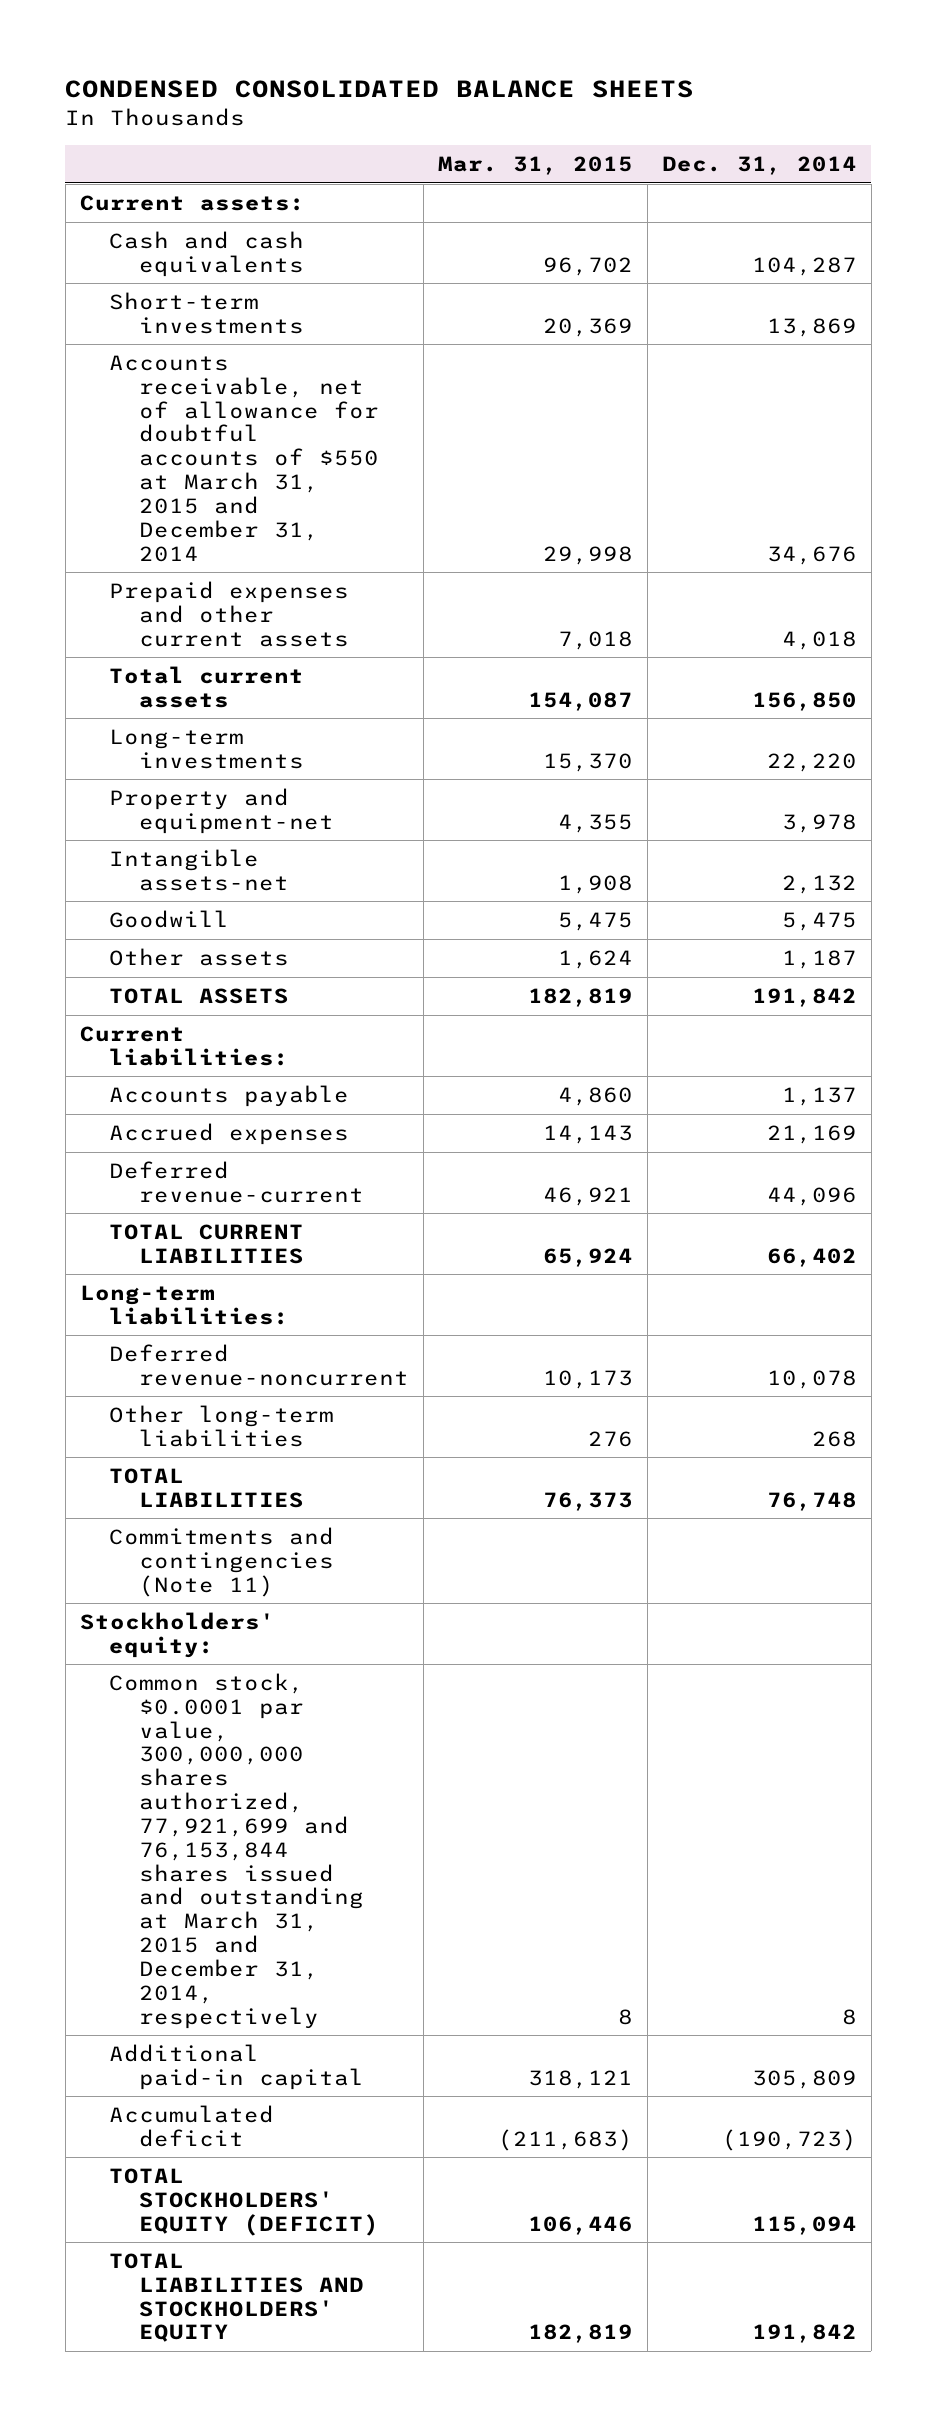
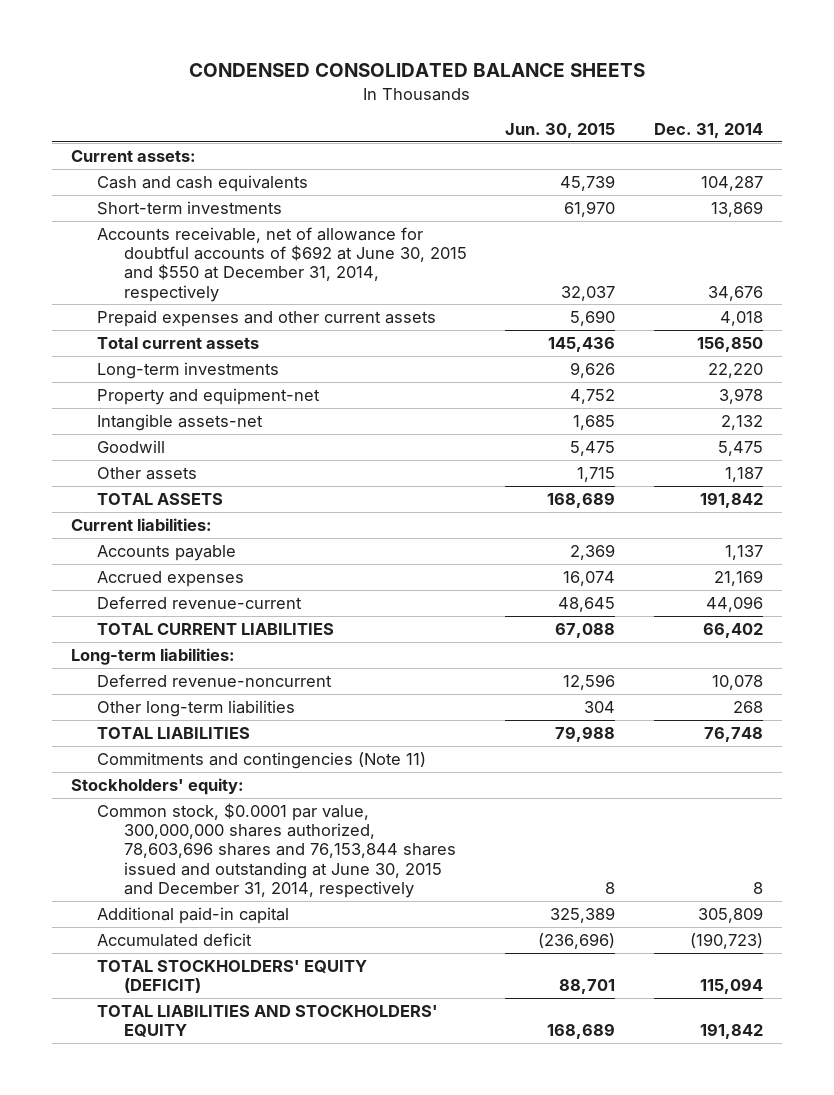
[437,156,633,176] Mar. 31, 2015 -> none
none -> [505,123,616,139] Jun. 30, 2015
[109,354,379,562] Accounts receivable, net of allowance for doubtful accounts of $550 at March 31, 2015 and December 31, 2014 -> [97,226,467,302] Accounts receivable, net of allowance for doubtful accounts of $692 at June 30, 2015 and $550 at December 31, 2014, respectively
[109,1672,364,2029] Common stock, $0.0001 par value, 300,000,000 shares authorized, 77,921,699 and 76,153,844 shares issued and outstanding at March 31, 2015 and December 31, 2014, respectively -> [97,802,456,898] Common stock, $0.0001 par value, 300,000,000 shares authorized, 78,603,696 shares and 76,153,844 shares issued and outstanding at June 30, 2015 and December 31, 2014, respectively

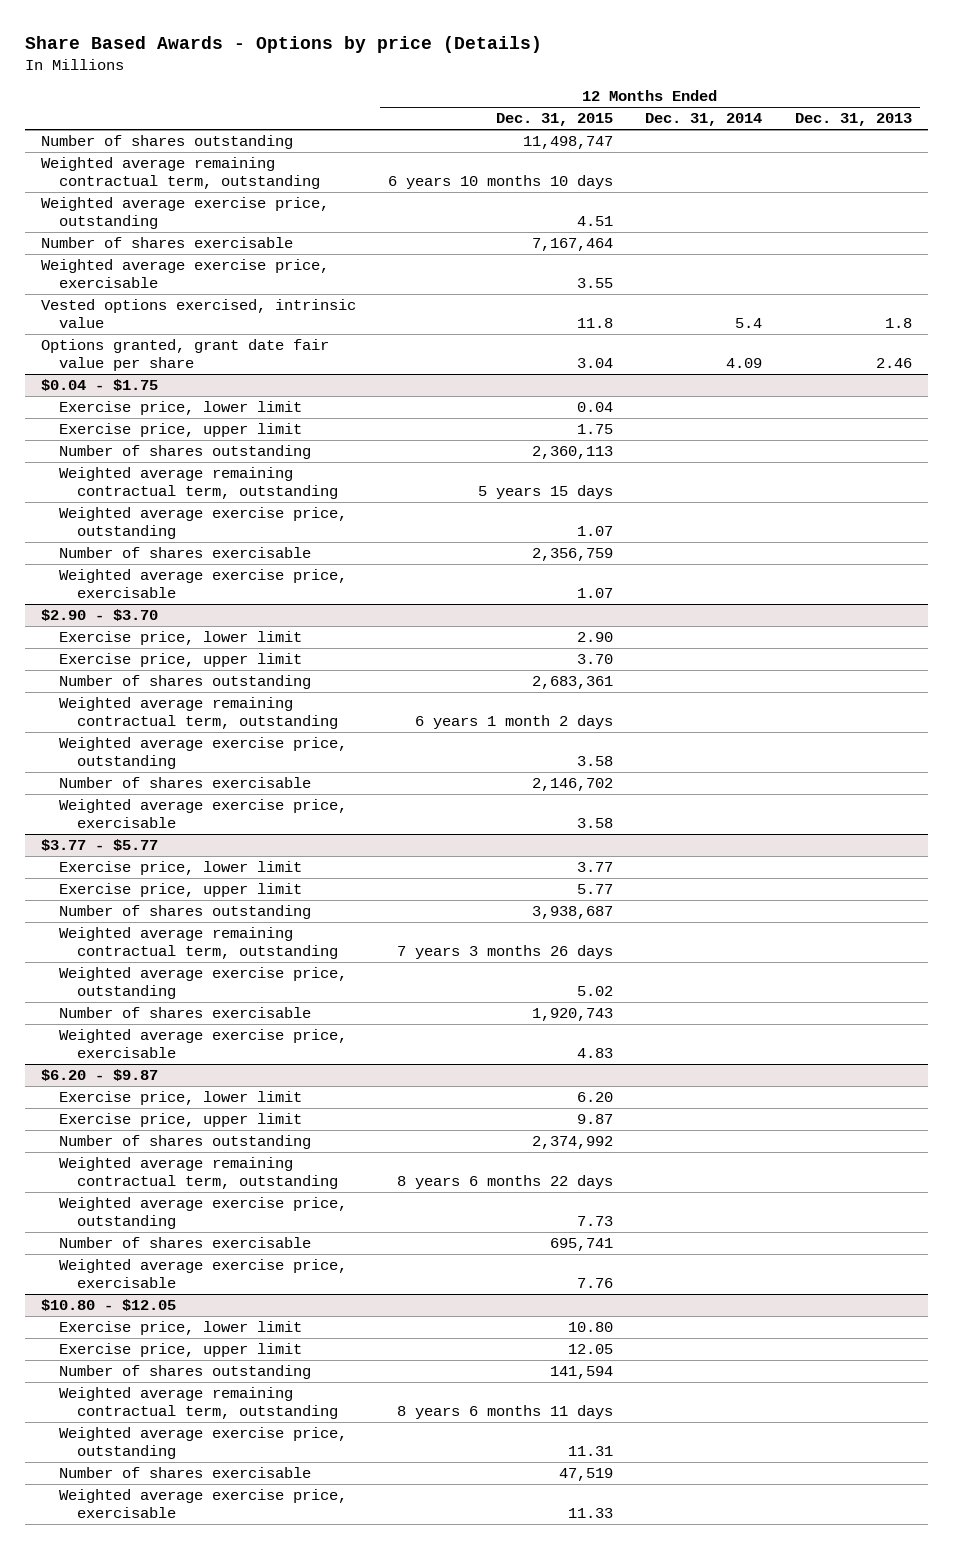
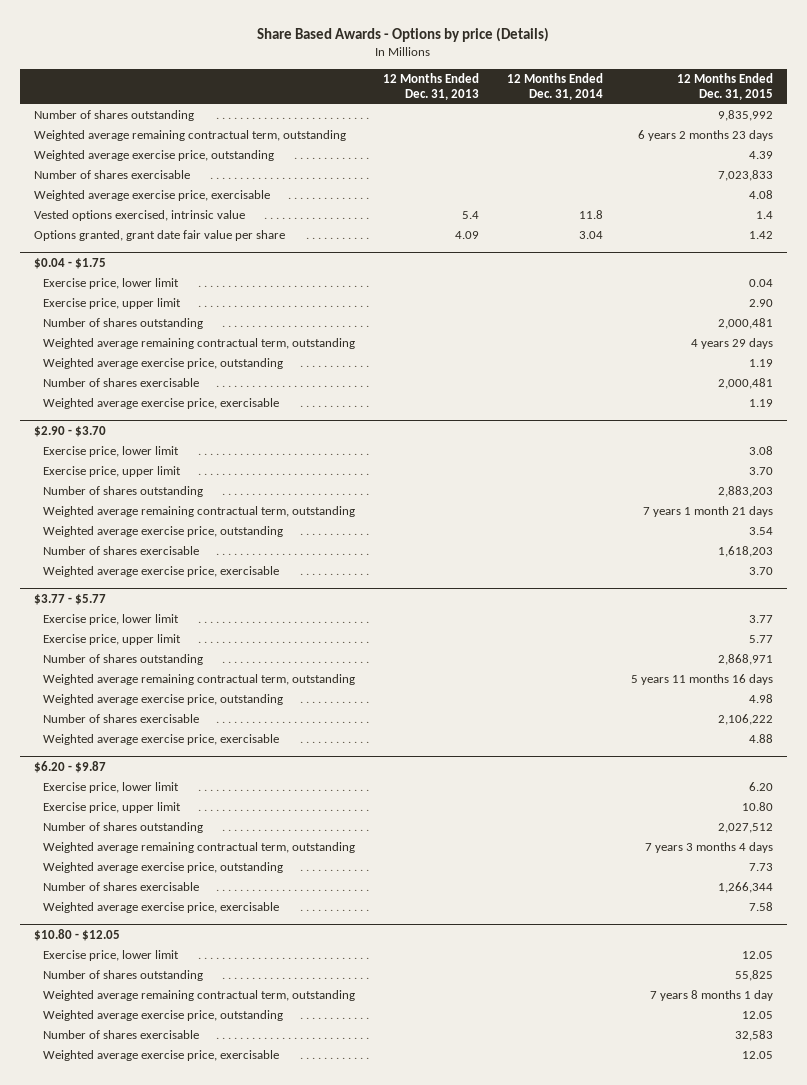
[523,136,614,150] 11,498,747 -> [717,110,773,122] 9,835,992
[388,174,614,189] 6 years 10 months 10 days -> [637,130,773,142] 6 years 2 months 23 days
[577,215,614,226] 4.51 -> [748,151,773,160] 4.39
[532,238,614,252] 7,167,464 -> [717,170,773,182] 7,023,833
[577,277,614,288] 3.55 -> [748,190,773,200] 4.08
[577,317,614,328] 11.8 -> [755,211,773,220] 1.4
[735,317,763,328] 5.4 -> [578,210,603,220] 11.8
[884,317,912,328] 1.8 -> [461,211,479,220] 5.4
[577,357,614,368] 3.04 -> [748,231,773,240] 1.42
[726,357,763,368] 4.09 -> [578,231,603,240] 3.04
[875,357,912,368] 2.46 -> [454,231,479,240] 4.09
[577,424,614,435] 1.75 -> [748,299,773,308] 2.90
[532,446,614,460] 2,360,113 -> [717,318,773,330] 2,000,481
[478,484,614,499] 5 years 15 days -> [690,338,773,350] 4 years 29 days
[577,525,614,536] 1.07 -> [748,359,773,368] 1.19
[532,548,614,562] 2,356,759 -> [717,378,773,390] 2,000,481
[577,587,614,598] 1.07 -> [748,399,773,408] 1.19
[577,632,614,643] 2.90 -> [748,446,773,456] 3.08
[532,676,614,690] 2,683,361 -> [717,486,773,498] 2,883,203
[415,714,614,729] 6 years 1 month 2 days -> [642,506,773,518] 7 years 1 month 21 days
[577,755,614,766] 3.58 -> [748,527,773,536] 3.54
[532,778,614,792] 2,146,702 -> [717,546,773,558] 1,618,203
[577,817,614,828] 3.58 -> [748,567,773,576] 3.70
[532,906,614,920] 3,938,687 -> [717,654,773,666] 2,868,971
[397,944,614,959] 7 years 3 months 26 days -> [630,674,773,686] 5 years 11 months 16 days
[577,985,614,996] 5.02 -> [748,694,773,704] 4.98
[532,1008,614,1022] 1,920,743 -> [717,714,773,726] 2,106,222
[577,1047,614,1058] 4.83 -> [748,734,773,744] 4.88
[577,1114,614,1125] 9.87 -> [741,802,773,812] 10.80
[532,1136,614,1150] 2,374,992 -> [717,823,773,834] 2,027,512
[397,1174,614,1189] 8 years 6 months 22 days -> [644,842,773,854] 7 years 3 months 4 days
[550,1238,614,1252] 695,741 -> [717,882,773,894] 1,266,344
[577,1277,614,1288] 7.76 -> [748,902,773,912] 7.58
[59,1343,303,1358] Exercise price, upper limit -> none
[568,1322,614,1333] 10.80 -> [741,951,773,960] 12.05
[550,1366,614,1380] 141,594 -> [734,970,773,982] 55,825
[397,1404,614,1419] 8 years 6 months 11 days -> [649,990,773,1002] 7 years 8 months 1 day
[568,1445,614,1456] 11.31 -> [741,1011,773,1020] 12.05
[559,1468,614,1482] 47,519 -> [734,1030,773,1042] 32,583
[568,1507,614,1518] 11.33 -> [741,1051,773,1060] 12.05

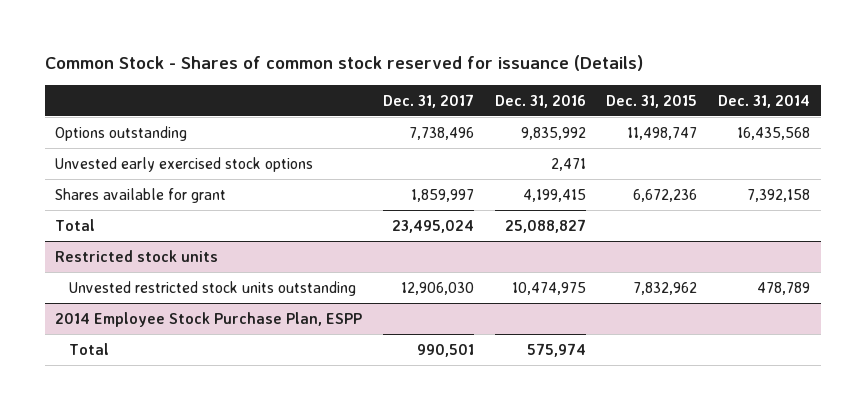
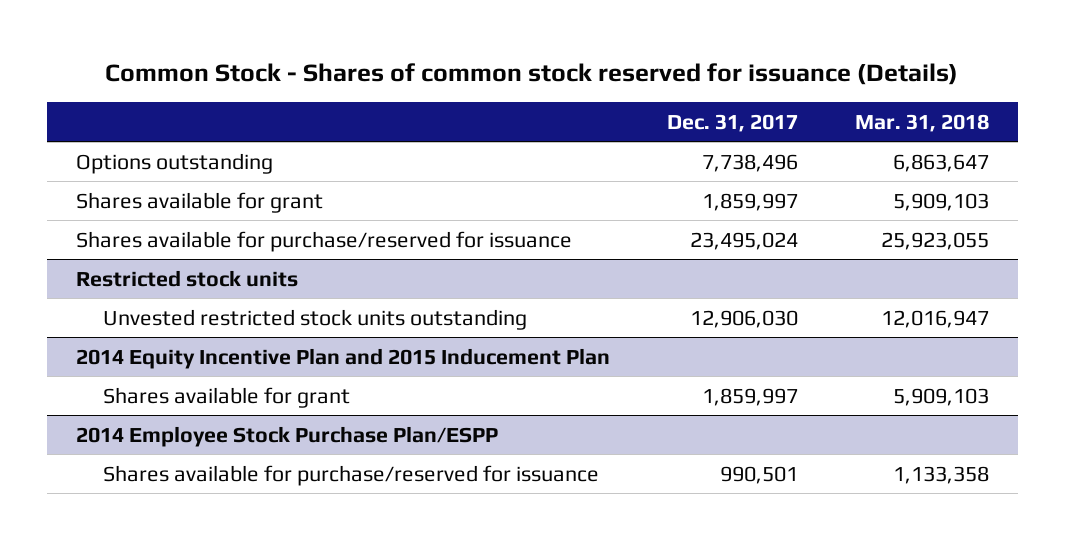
[494,94,586,108] Dec. 31, 2016 -> none
[606,94,698,108] Dec. 31, 2015 -> none
[718,94,811,108] Dec. 31, 2014 -> none
none -> [855,113,990,132] Mar. 31, 2018
[55,156,314,172] Unvested early exercised stock options -> none
[55,218,96,231] Total -> [75,230,572,252] Shares available for purchase/reserved for issuance
none -> [75,347,610,369] 2014 Equity Incentive Plan and 2015 Inducement Plan
none -> [103,386,351,408] Shares available for grant
[55,311,363,327] 2014 Employee Stock Purchase Plan, ESPP -> [75,425,498,447] 2014 Employee Stock Purchase Plan/ESPP
[68,342,109,355] Total -> [103,464,600,486] Shares available for purchase/reserved for issuance

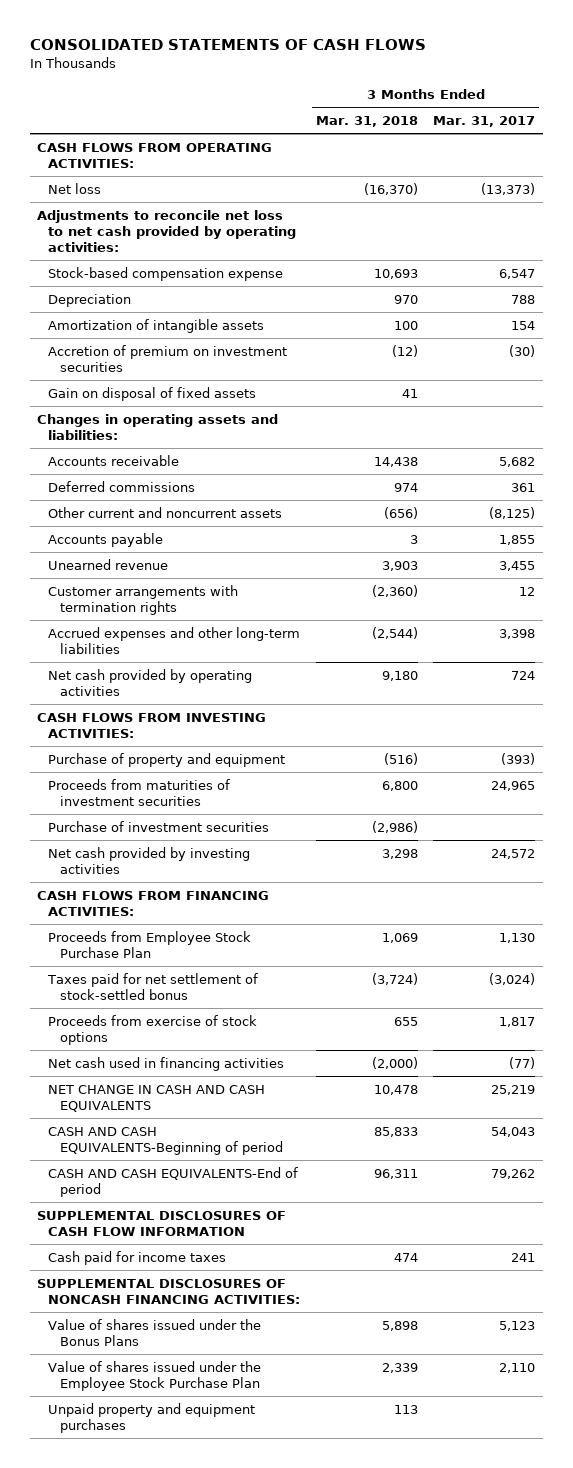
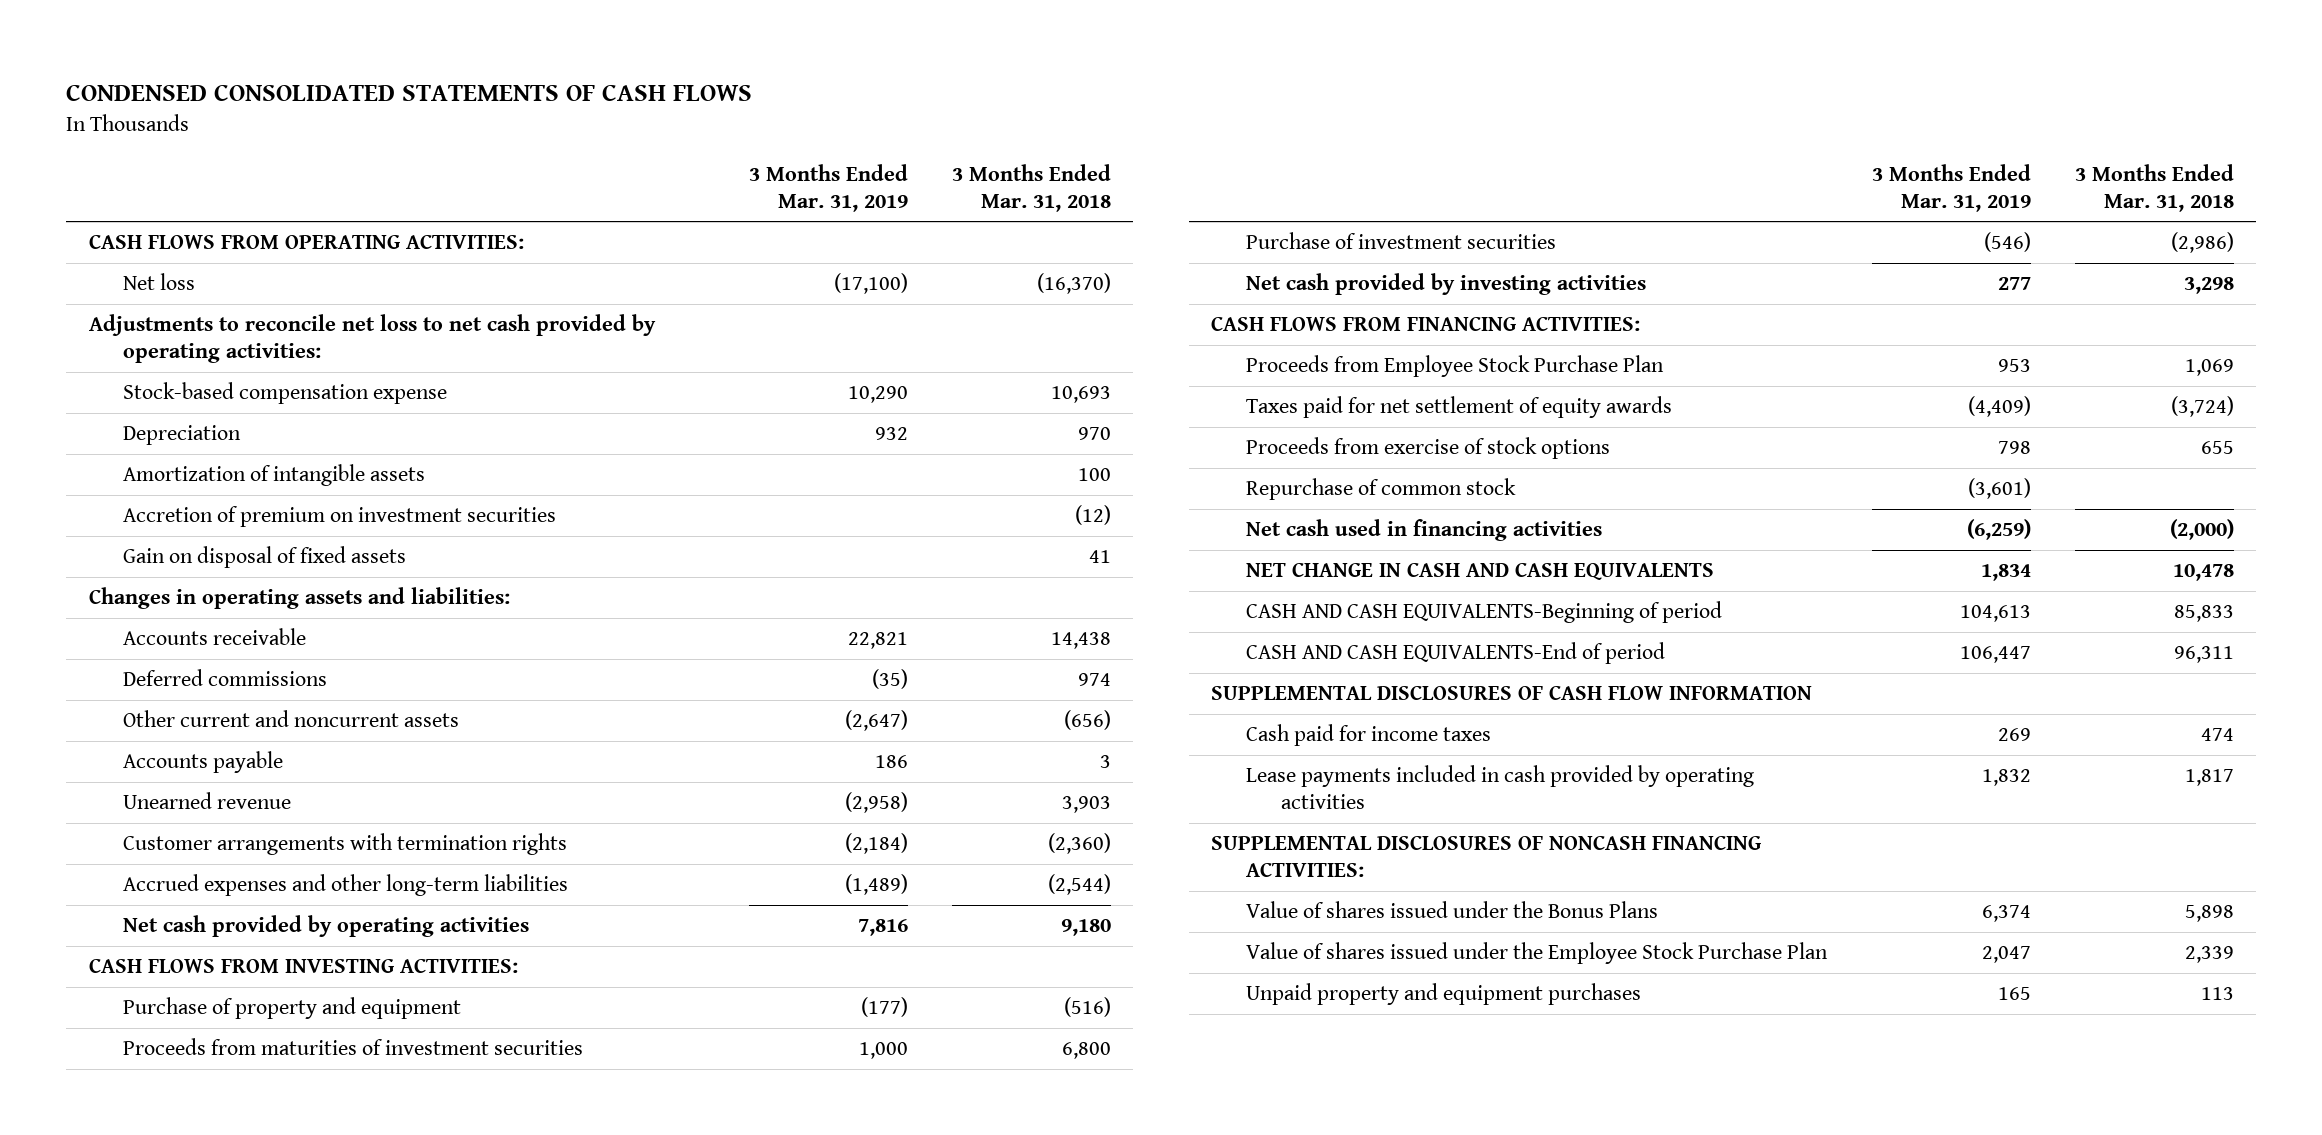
[29,39,426,51] CONSOLIDATED STATEMENTS OF CASH FLOWS -> [66,83,753,101] CONDENSED CONSOLIDATED STATEMENTS OF CASH FLOWS
[433,116,536,128] Mar. 31, 2017 -> none
none -> [748,163,908,212] 3 Months Ended Mar. 31, 2019
[47,972,259,1000] Taxes paid for net settlement of stock-settled bonus -> [1246,396,1673,419] Taxes paid for net settlement of equity awards
none -> [1246,478,1517,501] Repurchase of common stock
none -> [1246,765,1755,810] Lease payments included in cash provided by operating activities

